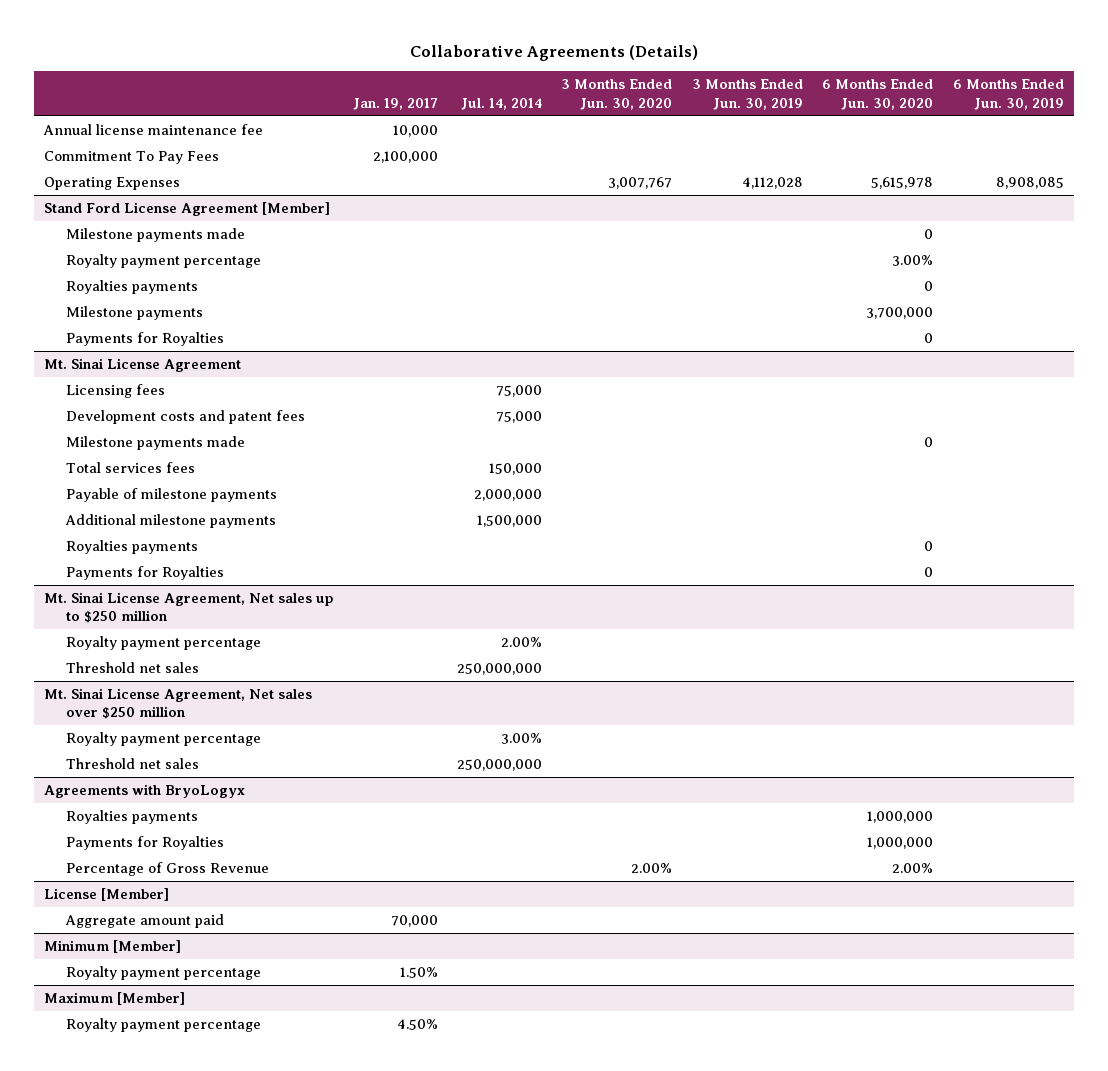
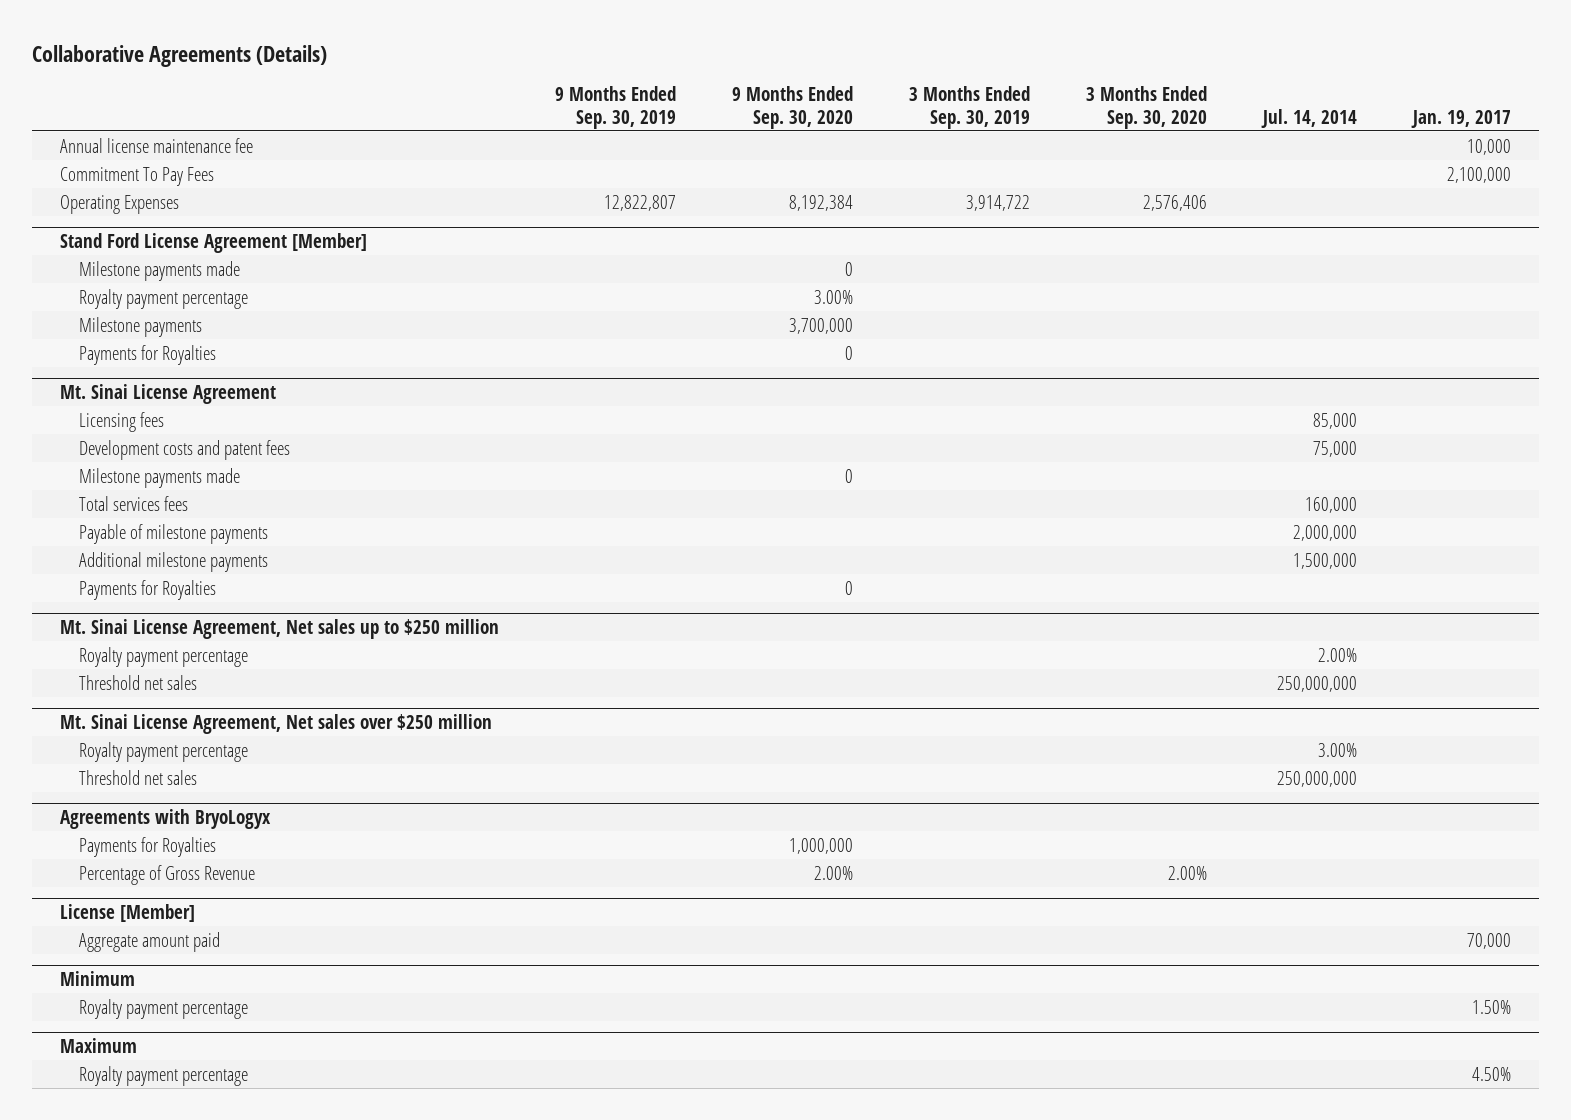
[561,79,673,110] 3 Months Ended Jun. 30, 2020 -> none
[691,79,803,110] 3 Months Ended Jun. 30, 2019 -> none
[822,79,934,110] 6 Months Ended Jun. 30, 2020 -> none
[952,79,1064,110] 6 Months Ended Jun. 30, 2019 -> none
none -> [555,86,677,129] 9 Months Ended Sep. 30, 2019
none -> [732,86,854,129] 9 Months Ended Sep. 30, 2020
none -> [909,86,1031,129] 3 Months Ended Sep. 30, 2019
none -> [1086,86,1208,129] 3 Months Ended Sep. 30, 2020
[65,279,198,294] Royalties payments -> none
[496,384,543,397] 75,000 -> [1313,412,1358,429] 85,000
[489,462,543,475] 150,000 -> [1305,496,1358,513] 160,000
[65,539,198,554] Royalties payments -> none
[65,809,198,824] Royalties payments -> none
[44,939,182,953] Minimum [Member] -> [59,970,135,986] Minimum
[44,991,186,1005] Maximum [Member] -> [59,1037,137,1053] Maximum

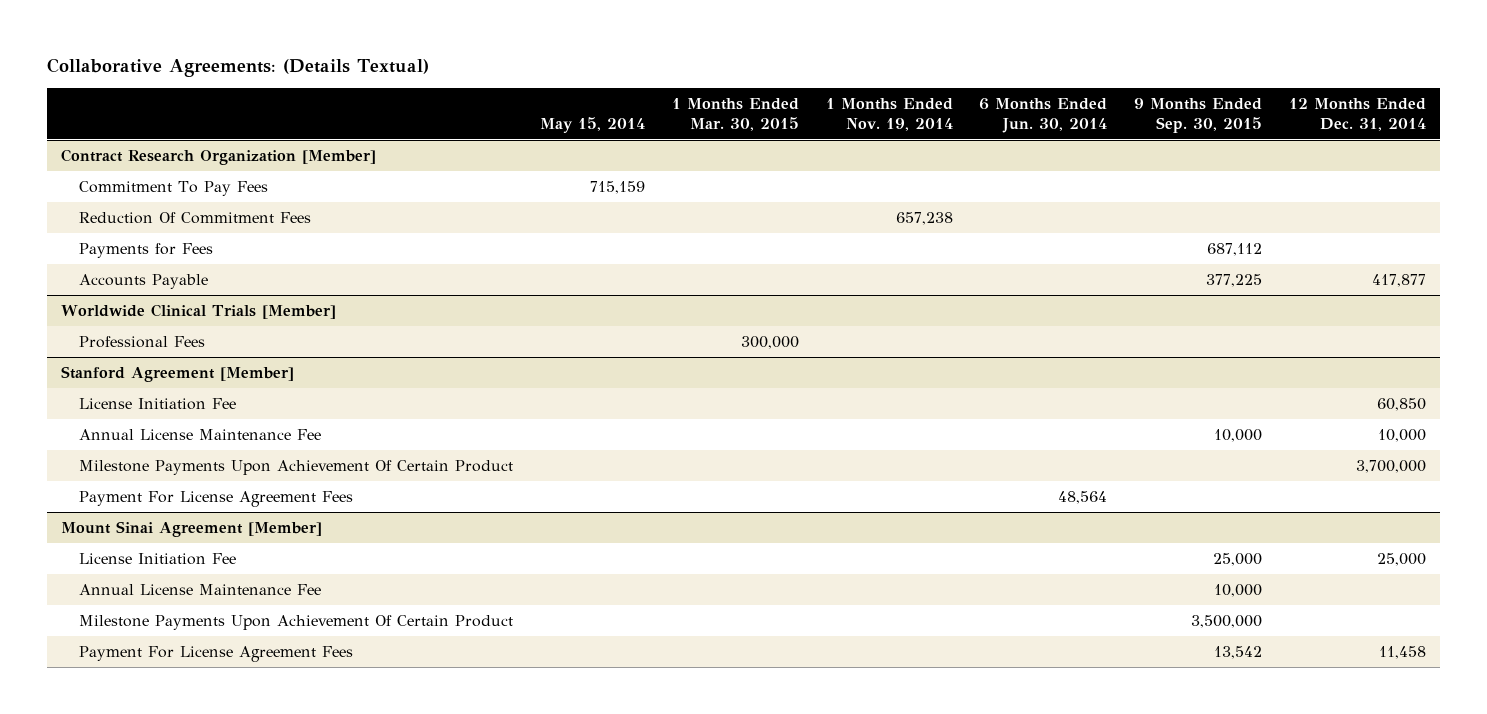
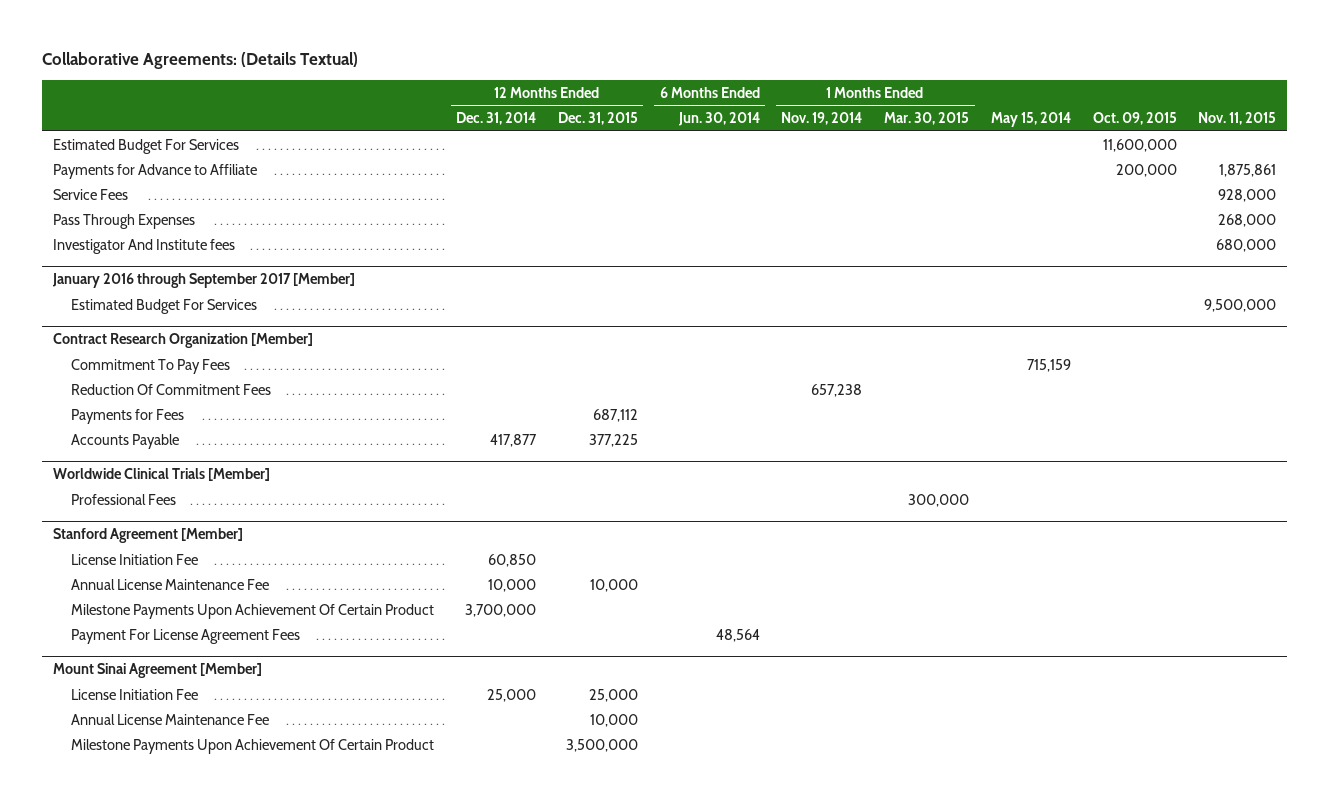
[1134,97,1263,133] 9 Months Ended Sep. 30, 2015 -> none
none -> [557,112,638,126] Dec. 31, 2015
none -> [1092,112,1177,126] Oct. 09, 2015
none -> [1198,112,1277,126] Nov. 11, 2015
none -> [53,138,240,154] Estimated Budget For Services
none -> [53,163,258,179] Payments for Advance to Affiliate
none -> [53,188,129,200] Service Fees
none -> [53,213,196,229] Pass Through Expenses
none -> [53,238,236,254] Investigator And Institute fees
none -> [52,273,356,289] January 2016 through September 2017 [Member]
none -> [71,298,258,314] Estimated Budget For Services
[79,645,354,662] Payment For License Agreement Fees -> none

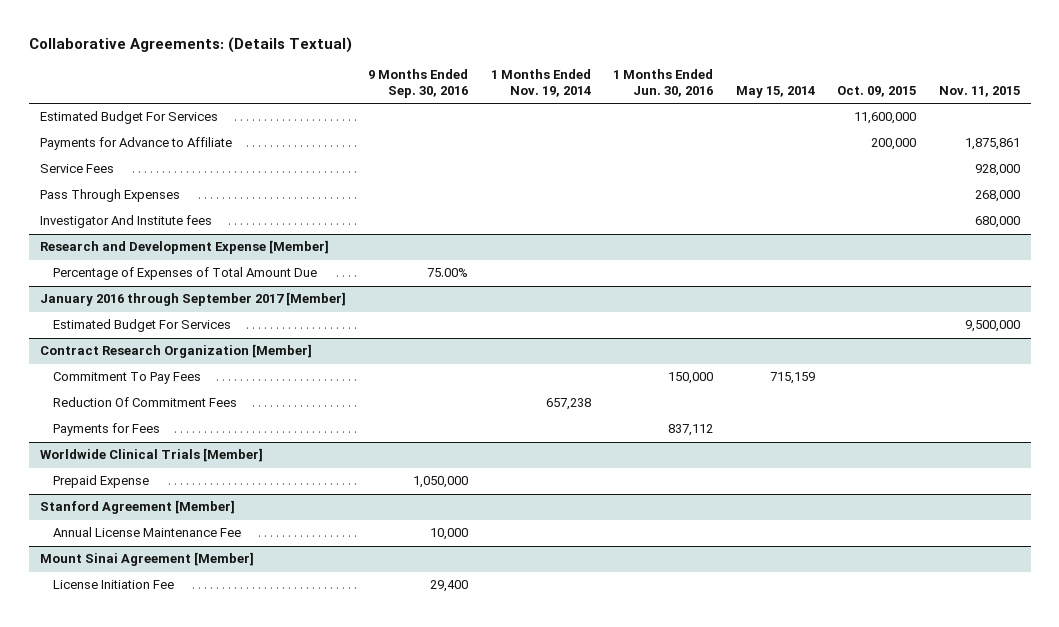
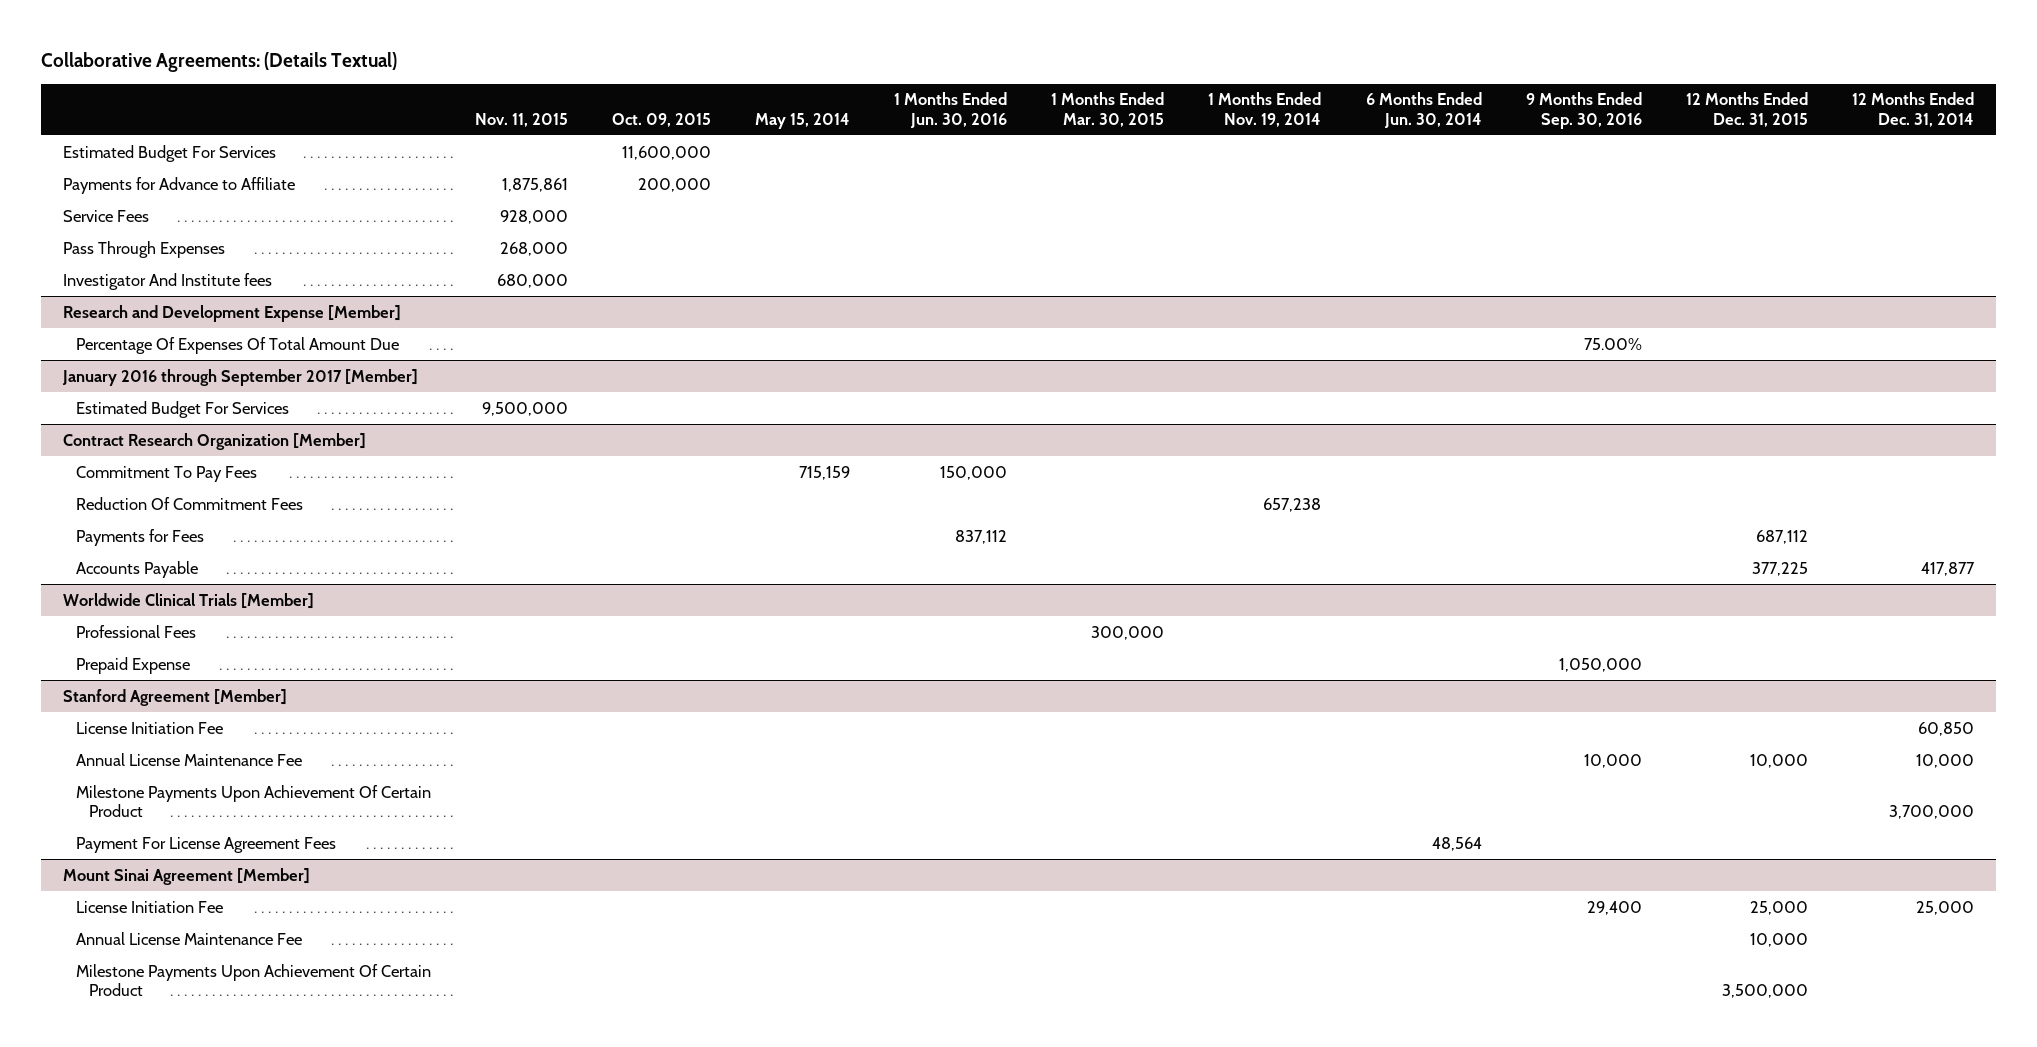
none -> [1051,92,1165,127] 1 Months Ended Mar. 30, 2015
none -> [1365,92,1482,128] 6 Months Ended Jun. 30, 2014
none -> [1685,92,1808,127] 12 Months Ended Dec. 31, 2015
none -> [1851,92,1974,127] 12 Months Ended Dec. 31, 2014
[52,267,317,281] Percentage of Expenses of Total Amount Due -> [76,336,400,354] Percentage Of Expenses Of Total Amount Due
none -> [76,560,199,578] Accounts Payable
none -> [76,624,197,638] Professional Fees
none -> [76,721,224,734] License Initiation Fee
none -> [76,784,432,818] Milestone Payments Upon Achievement Of Certain Product
none -> [76,836,337,853] Payment For License Agreement Fees
none -> [76,931,303,945] Annual License Maintenance Fee
none -> [76,963,432,997] Milestone Payments Upon Achievement Of Certain Product

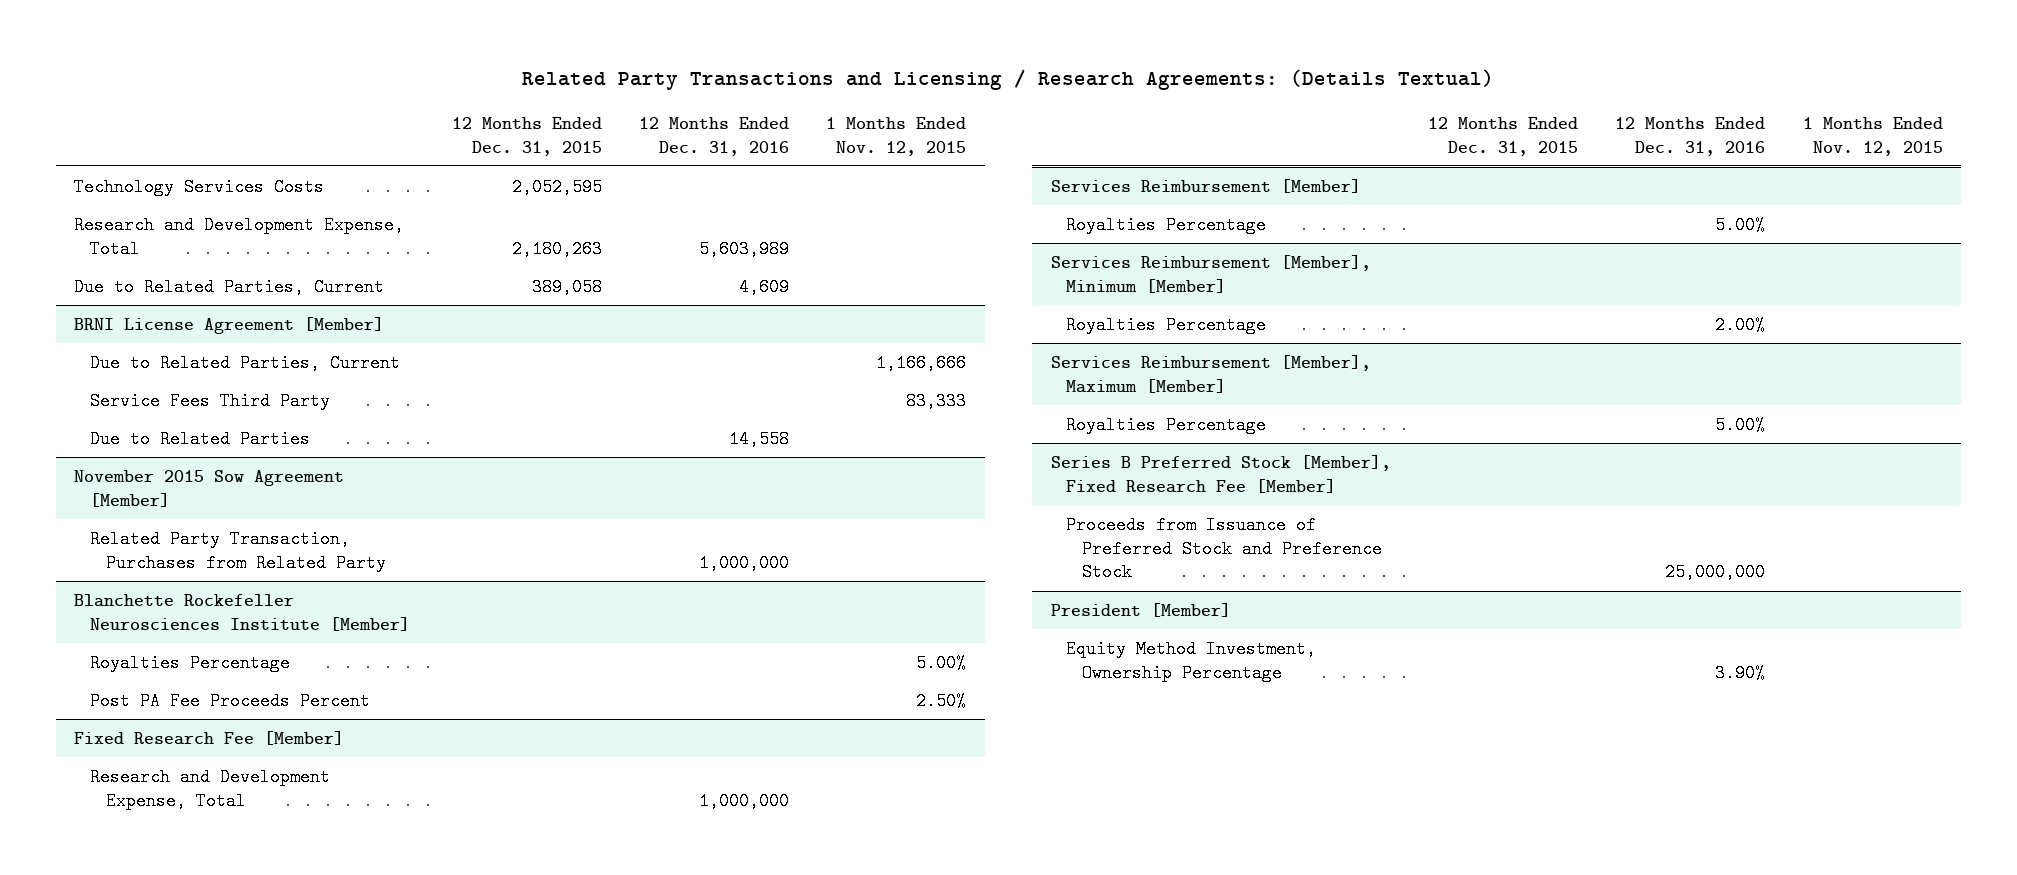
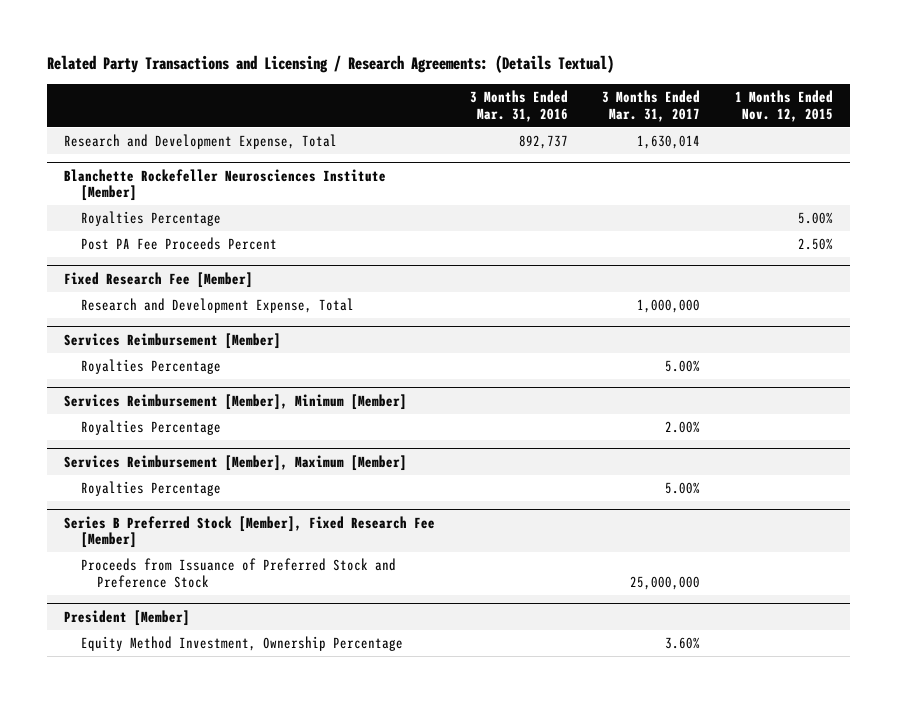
[451,116,602,156] 12 Months Ended Dec. 31, 2015 -> none
[638,116,789,156] 12 Months Ended Dec. 31, 2016 -> none
none -> [469,90,568,122] 3 Months Ended Mar. 31, 2016
none -> [602,90,701,122] 3 Months Ended Mar. 31, 2017
[74,177,325,196] Technology Services Costs -> none
[74,277,385,296] Due to Related Parties, Current -> none
[74,316,385,334] BRNI License Agreement [Member] -> none
[90,353,401,372] Due to Related Parties, Current -> none
[90,391,331,410] Service Fees Third Party -> none
[90,429,311,448] Due to Related Parties -> none
[74,469,345,507] November 2015 Sow Agreement [Member] -> none
[90,529,386,572] Related Party Transaction, Purchases from Related Party -> none

